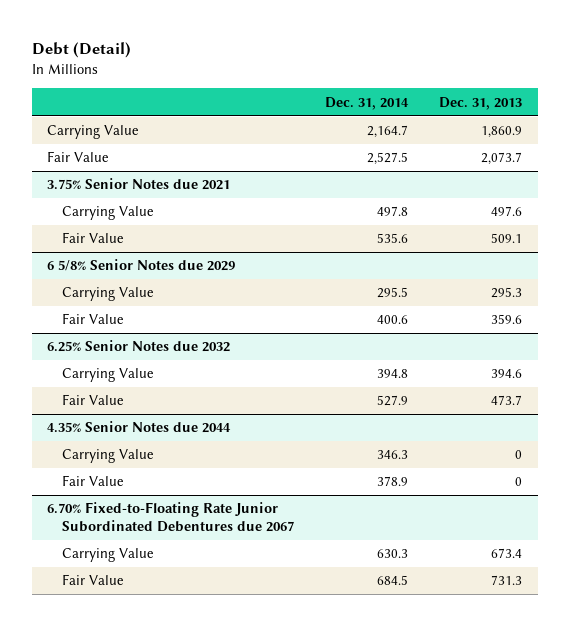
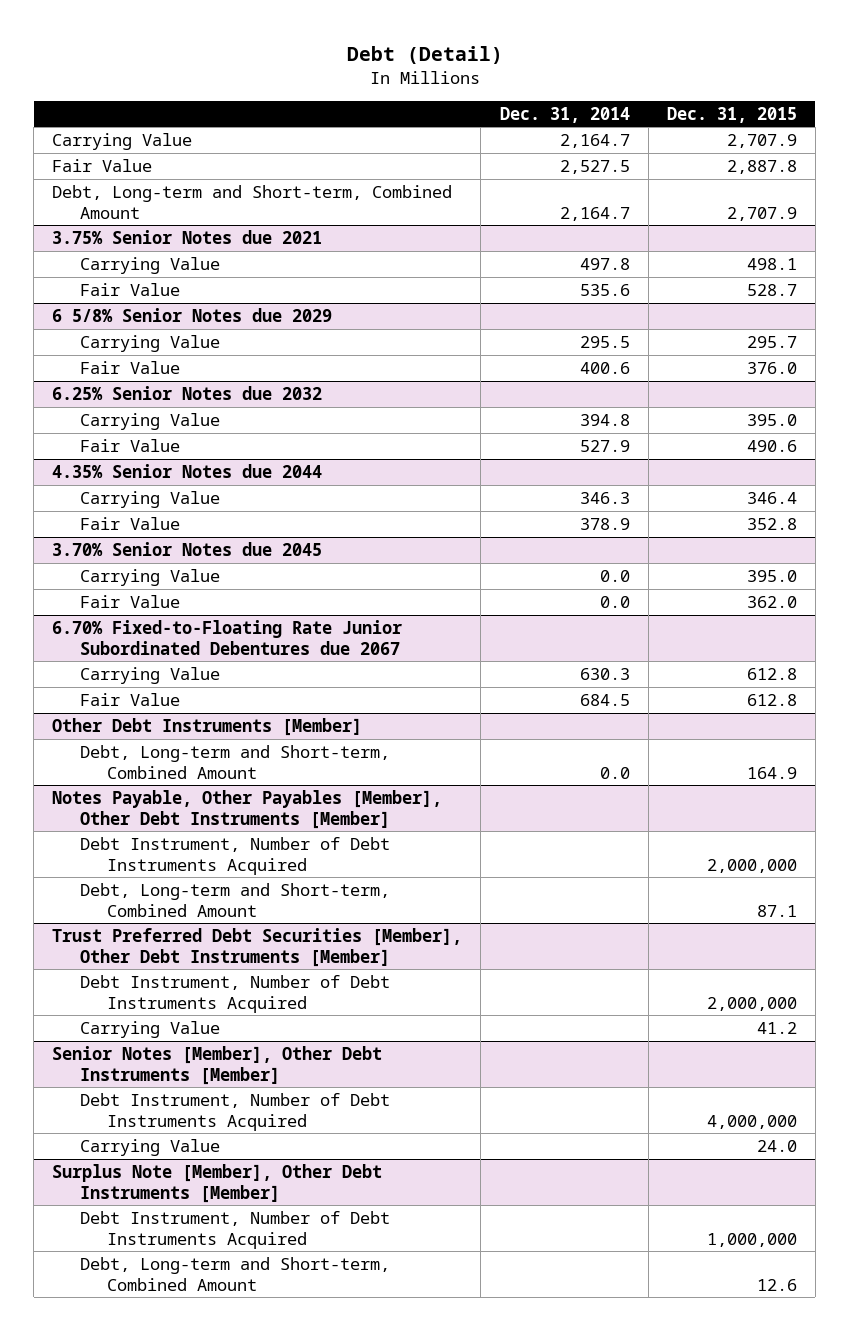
[439,96,523,110] Dec. 31, 2013 -> none
none -> [666,106,797,123] Dec. 31, 2015
none -> [52,184,453,219] Debt, Long-term and Short-term, Combined Amount
none -> [52,541,323,556] 3.70% Senior Notes due 2045
none -> [79,568,220,586] Carrying Value
none -> [79,594,180,608] Fair Value
none -> [52,717,363,736] Other Debt Instruments [Member]
none -> [79,744,390,779] Debt, Long-term and Short-term, Combined Amount
none -> [52,789,443,829] Notes Payable, Other Payables [Member], Other Debt Instruments [Member]
none -> [79,836,390,875] Debt Instrument, Number of Debt Instruments Acquired
none -> [79,882,390,917] Debt, Long-term and Short-term, Combined Amount
none -> [52,927,463,967] Trust Preferred Debt Securities [Member], Other Debt Instruments [Member]
none -> [79,974,390,1013] Debt Instrument, Number of Debt Instruments Acquired
none -> [79,1020,220,1038] Carrying Value
none -> [52,1045,383,1085] Senior Notes [Member], Other Debt Instruments [Member]
none -> [79,1092,390,1131] Debt Instrument, Number of Debt Instruments Acquired
none -> [79,1138,220,1156] Carrying Value
none -> [52,1163,383,1203] Surplus Note [Member], Other Debt Instruments [Member]
none -> [79,1210,390,1249] Debt Instrument, Number of Debt Instruments Acquired
none -> [79,1256,390,1291] Debt, Long-term and Short-term, Combined Amount

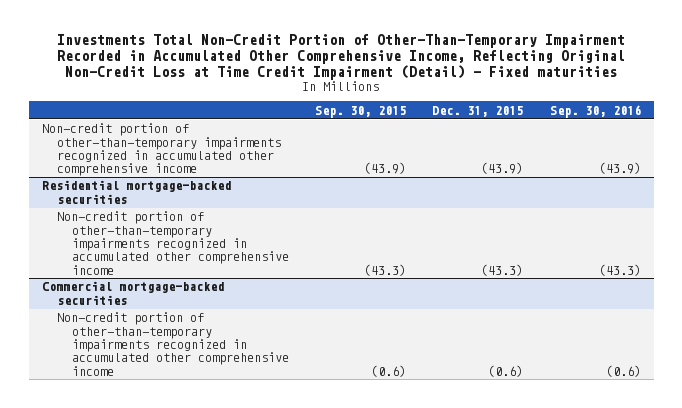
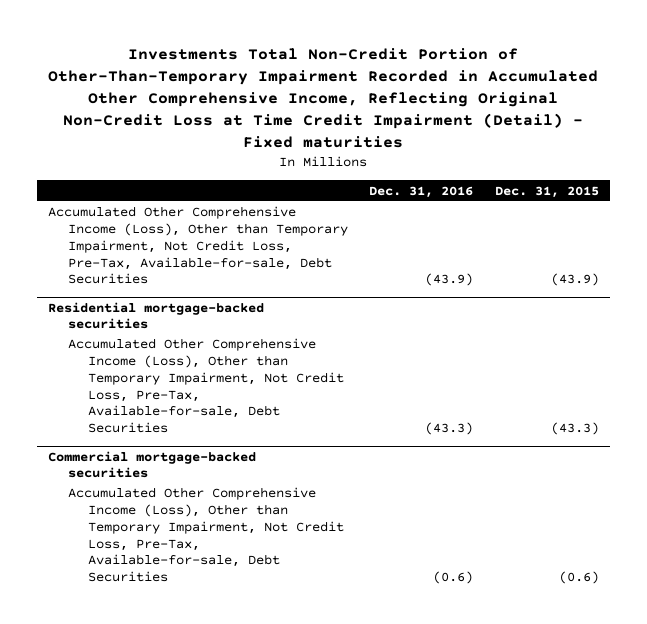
[315,105,407,118] Sep. 30, 2015 -> none
[549,104,641,118] Sep. 30, 2016 -> none
none -> [369,185,474,198] Dec. 31, 2016
[41,123,281,177] Non-credit portion of other-than-temporary impairments recognized in accumulated other comprehensive income -> [47,206,348,285] Accumulated Other Comprehensive Income (Loss), Other than Temporary Impairment, Not Credit Loss, Pre-Tax, Available-for-sale, Debt Securities
[56,211,289,275] Non-credit portion of other-than-temporary impairments recognized in accumulated other comprehensive income -> [67,338,345,434] Accumulated Other Comprehensive Income (Loss), Other than Temporary Impairment, Not Credit Loss, Pre-Tax, Available-for-sale, Debt Securities
[56,312,289,376] Non-credit portion of other-than-temporary impairments recognized in accumulated other comprehensive income -> [67,487,345,583] Accumulated Other Comprehensive Income (Loss), Other than Temporary Impairment, Not Credit Loss, Pre-Tax, Available-for-sale, Debt Securities

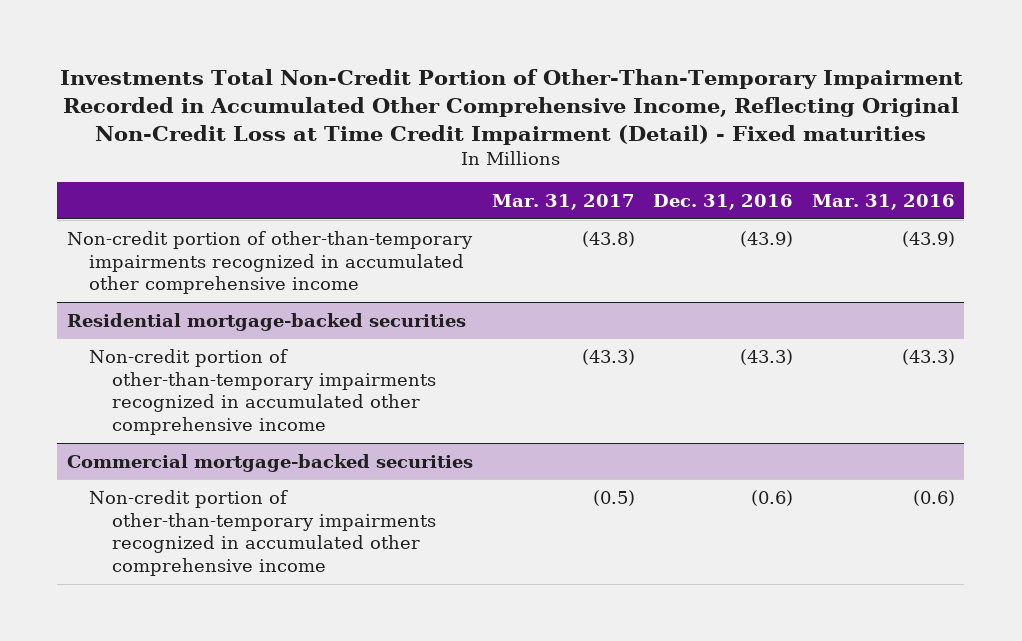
[494,185,599,198] Dec. 31, 2015 -> none
none -> [491,194,635,211] Mar. 31, 2017
none -> [812,194,956,211] Mar. 31, 2016
[47,206,348,285] Accumulated Other Comprehensive Income (Loss), Other than Temporary Impairment, Not Credit Loss, Pre-Tax, Available-for-sale, Debt Securities -> [66,230,473,295] Non-credit portion of other-than-temporary impairments recognized in accumulated other comprehensive income
[67,338,345,434] Accumulated Other Comprehensive Income (Loss), Other than Temporary Impairment, Not Credit Loss, Pre-Tax, Available-for-sale, Debt Securities -> [89,348,436,436] Non-credit portion of other-than-temporary impairments recognized in accumulated other comprehensive income
[67,487,345,583] Accumulated Other Comprehensive Income (Loss), Other than Temporary Impairment, Not Credit Loss, Pre-Tax, Available-for-sale, Debt Securities -> [89,489,436,577] Non-credit portion of other-than-temporary impairments recognized in accumulated other comprehensive income

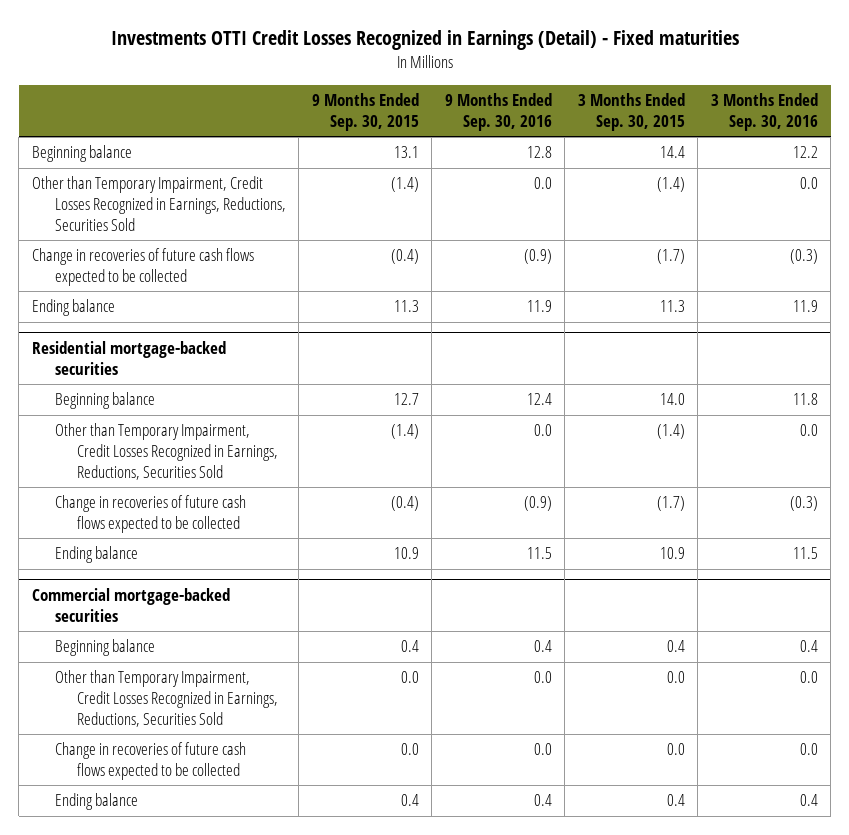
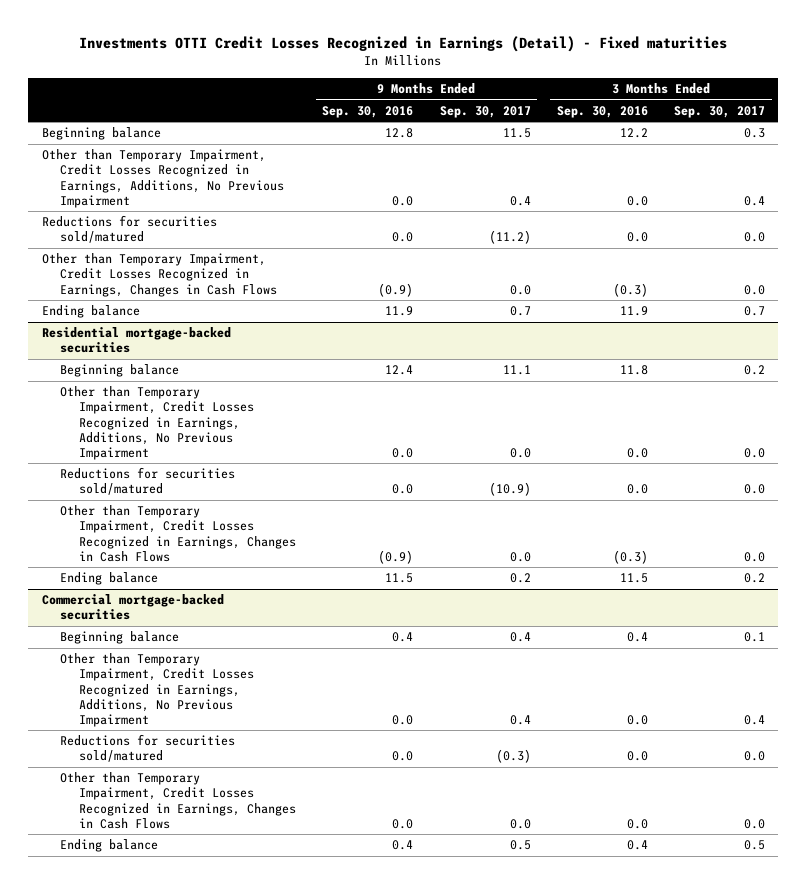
[311,93,419,132] 9 Months Ended Sep. 30, 2015 -> none
[577,93,685,132] 3 Months Ended Sep. 30, 2015 -> none
none -> [439,105,531,118] Sep. 30, 2017
none -> [674,105,766,118] Sep. 30, 2017
[31,248,254,287] Change in recoveries of future cash flows expected to be collected -> none
none -> [41,149,285,208] Other than Temporary Impairment, Credit Losses Recognized in Earnings, Additions, No Previous Impairment
[31,176,286,231] Other than Temporary Impairment, Credit Losses Recognized in Earnings, Reductions, Securities Sold -> [41,215,217,244] Reductions for securities sold/matured
none -> [41,253,278,297] Other than Temporary Impairment, Credit Losses Recognized in Earnings, Changes in Cash Flows
[54,495,246,534] Change in recoveries of future cash flows expected to be collected -> none
none -> [60,386,254,460] Other than Temporary Impairment, Credit Losses Recognized in Earnings, Additions, No Previous Impairment
[54,423,279,480] Other than Temporary Impairment, Credit Losses Recognized in Earnings, Reductions, Securities Sold -> [60,467,236,496] Reductions for securities sold/matured
none -> [60,505,296,562] Other than Temporary Impairment, Credit Losses Recognized in Earnings, Changes in Cash Flows
[54,742,246,781] Change in recoveries of future cash flows expected to be collected -> none
none -> [60,653,254,727] Other than Temporary Impairment, Credit Losses Recognized in Earnings, Additions, No Previous Impairment
[54,670,279,727] Other than Temporary Impairment, Credit Losses Recognized in Earnings, Reductions, Securities Sold -> [60,734,236,763] Reductions for securities sold/matured
none -> [60,772,296,829] Other than Temporary Impairment, Credit Losses Recognized in Earnings, Changes in Cash Flows

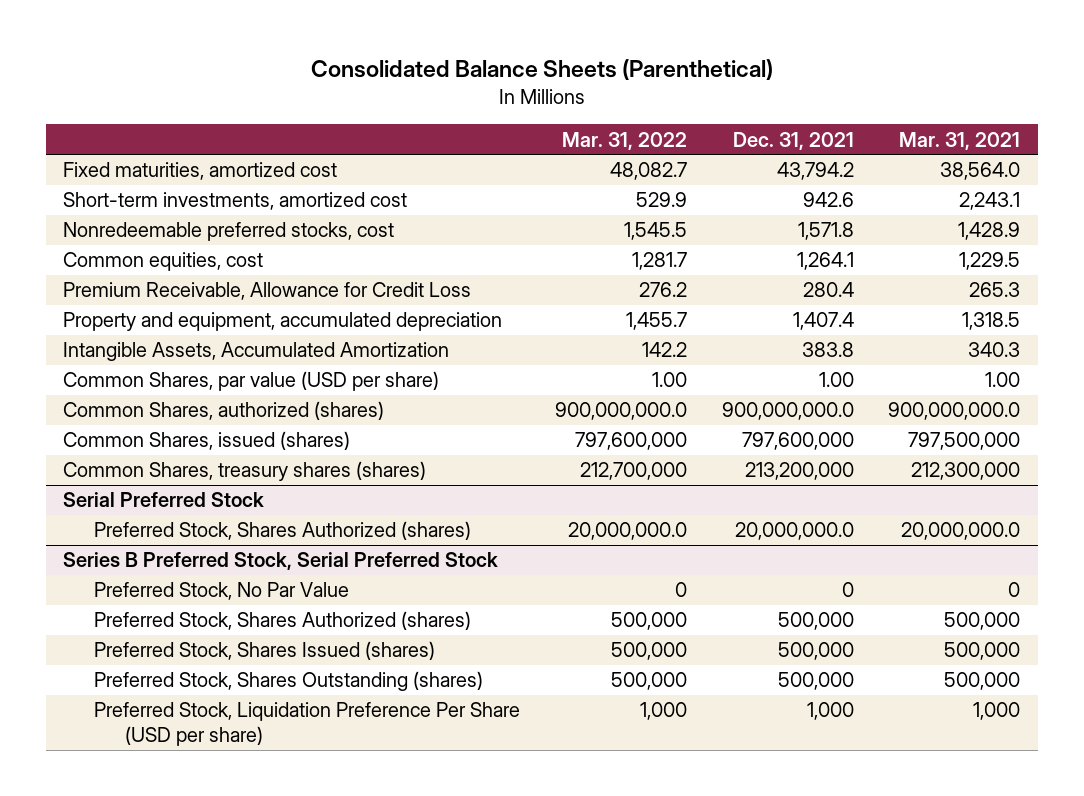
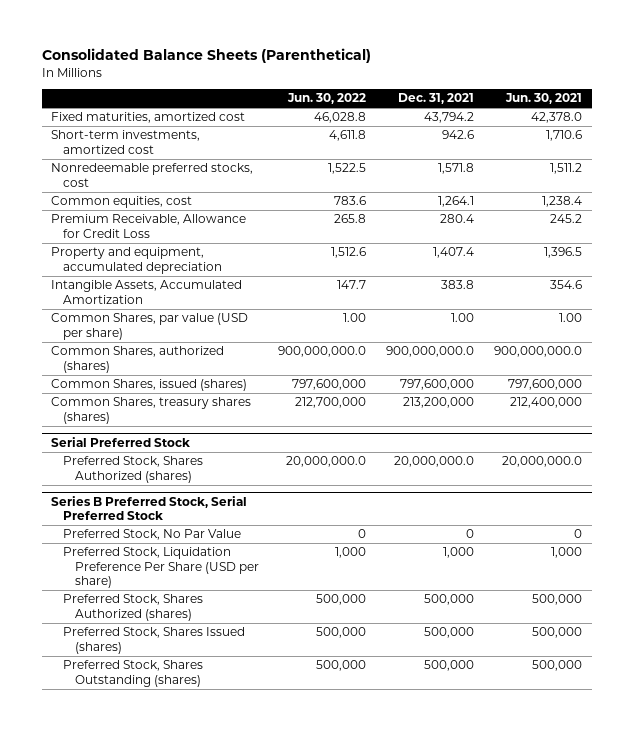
[561,131,687,150] Mar. 31, 2022 -> none
[899,131,1021,150] Mar. 31, 2021 -> none
none -> [287,93,367,105] Jun. 30, 2022
none -> [504,93,582,105] Jun. 30, 2021
[94,702,521,747] Preferred Stock, Liquidation Preference Per Share (USD per share) -> [63,547,259,589] Preferred Stock, Liquidation Preference Per Share (USD per share)

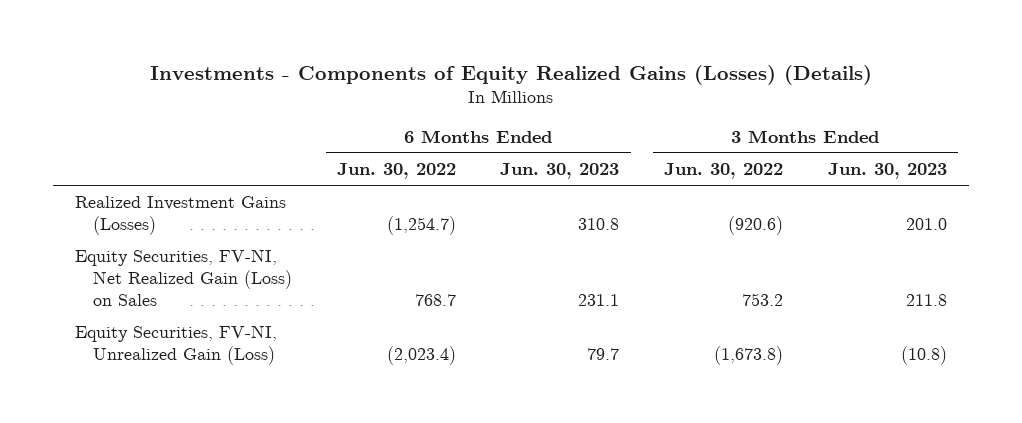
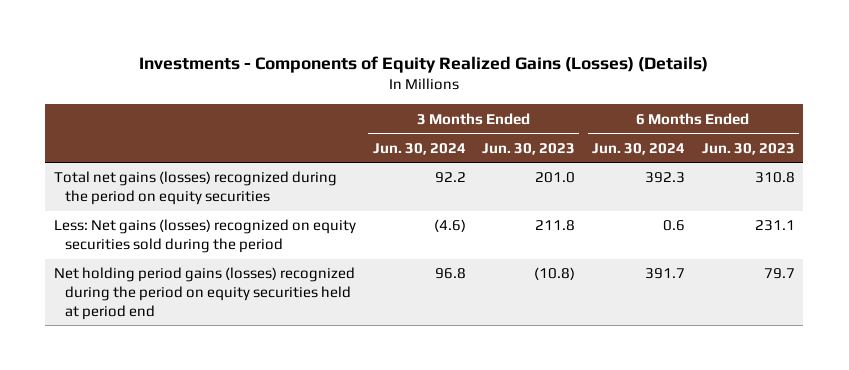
[336,163,456,180] Jun. 30, 2022 -> none
[664,163,784,180] Jun. 30, 2022 -> none
none -> [372,142,466,155] Jun. 30, 2024
none -> [592,142,686,155] Jun. 30, 2024
[74,196,286,235] Realized Investment Gains (Losses) -> [53,171,337,206] Total net gains (losses) recognized during the period on equity securities
[74,249,293,306] Equity Securities, FV-NI, Net Realized Gain (Loss) on Sales -> [53,219,356,254] Less: Net gains (losses) recognized on equity securities sold during the period
[74,325,277,365] Equity Securities, FV-NI, Unrealized Gain (Loss) -> [53,267,355,320] Net holding period gains (losses) recognized during the period on equity securities held at period end

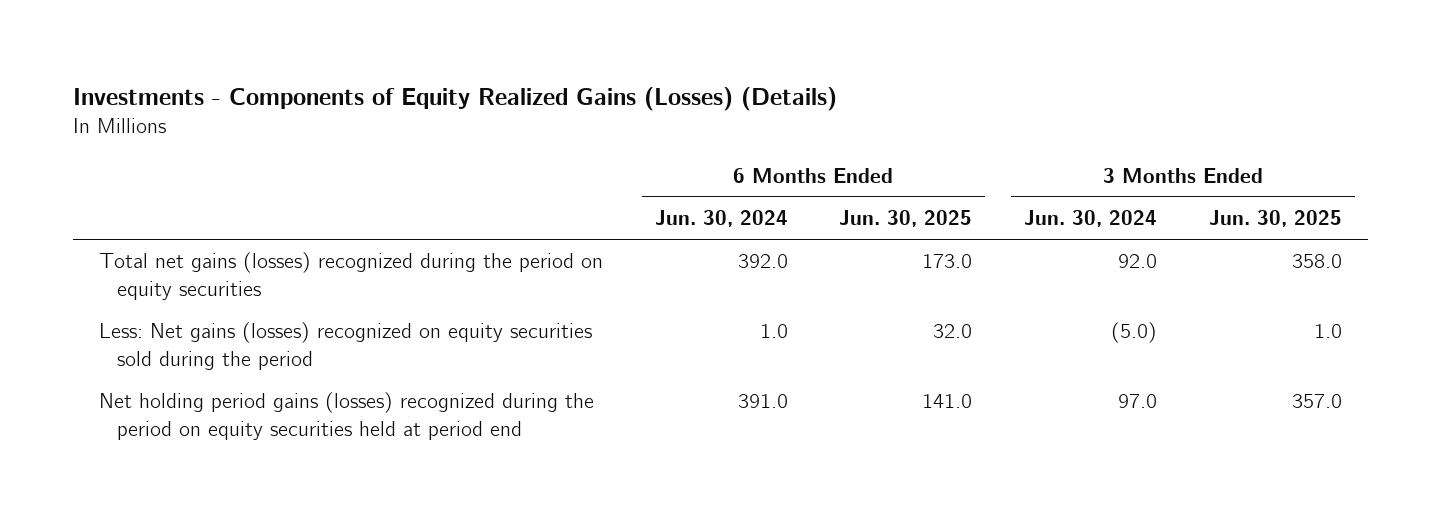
[482,142,576,155] Jun. 30, 2023 -> none
[701,142,795,155] Jun. 30, 2023 -> none
none -> [839,210,973,228] Jun. 30, 2025
none -> [1209,210,1343,228] Jun. 30, 2025
[434,172,466,184] 92.2 -> [1118,254,1158,269] 92.0
[645,172,686,184] 392.3 -> [737,254,788,269] 392.0
[433,219,466,233] (4.6) -> [1111,322,1158,344] (5.0)
[663,220,686,232] 0.6 -> [759,324,788,339] 1.0
[434,268,466,280] 96.8 -> [1118,394,1158,409] 97.0
[645,268,686,280] 391.7 -> [737,394,788,409] 391.0

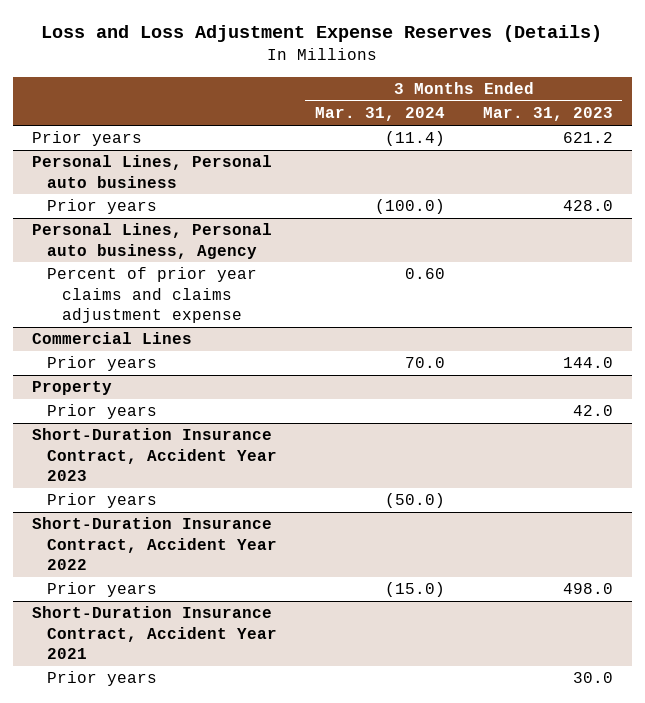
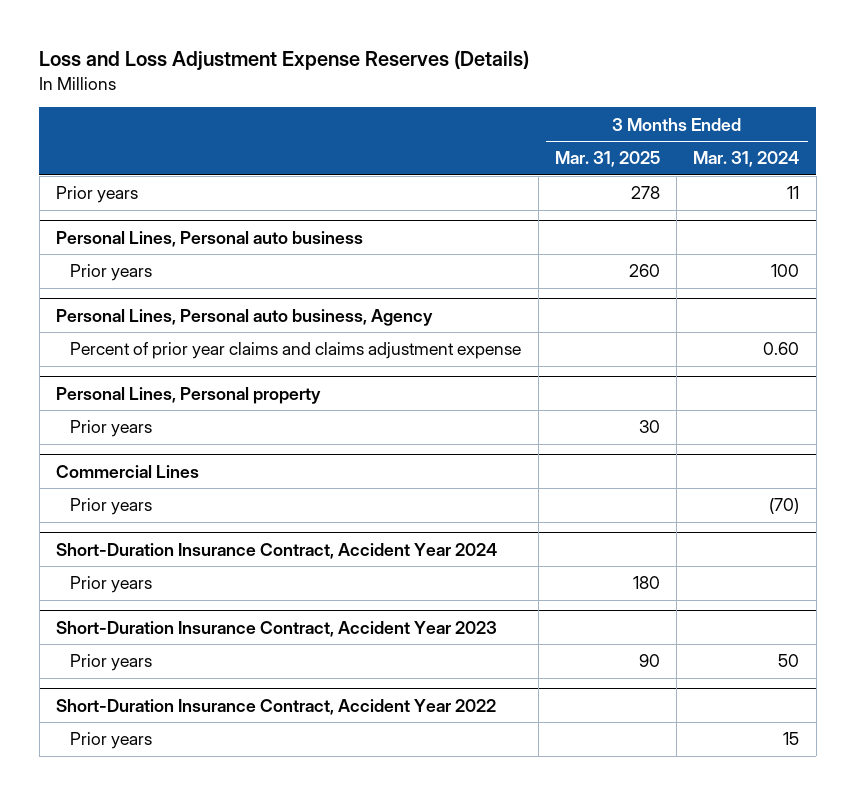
[482,107,613,122] Mar. 31, 2023 -> none
none -> [554,151,660,168] Mar. 31, 2025
[384,131,445,147] (11.4) -> [787,186,800,200] 11
[374,199,445,215] (100.0) -> [771,264,800,278] 100
none -> [56,386,322,404] Personal Lines, Personal property
none -> [70,420,153,438] Prior years
[32,381,113,396] Property -> none
[404,357,445,369] 70.0 -> [769,498,800,515] (70)
none -> [56,542,498,559] Short-Duration Insurance Contract, Accident Year 2024
[384,493,445,509] (50.0) -> [778,654,800,668] 50
[32,606,277,659] Short-Duration Insurance Contract, Accident Year 2021 -> none
[46,671,157,687] Prior years -> none
[384,582,445,598] (15.0) -> [783,732,800,746] 15

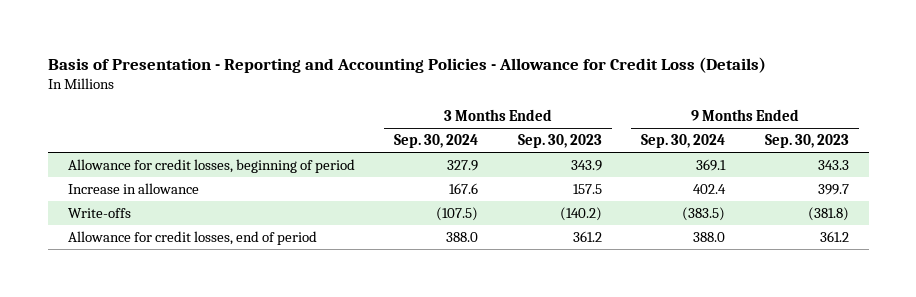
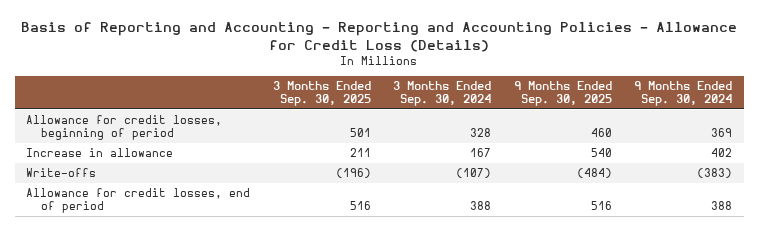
[47,56,766,73] Basis of Presentation - Reporting and Accounting Policies - Allowance for Credit Loss (Details) -> [21,22,738,52] Basis of Reporting and Accounting - Reporting and Accounting Policies - Allowance for Credit Loss (Details)
[517,134,602,149] Sep. 30, 2023 -> none
[764,134,849,149] Sep. 30, 2023 -> none
none -> [272,80,371,107] 3 Months Ended Sep. 30, 2025
none -> [513,80,612,107] 9 Months Ended Sep. 30, 2025
[447,160,479,172] 327.9 -> [470,128,492,138] 328
[696,159,727,172] 369.1 -> [711,128,733,138] 369
[449,183,479,195] 167.6 -> [470,148,492,158] 167
[693,184,727,195] 402.4 -> [711,148,733,158] 402
[436,207,479,222] (107.5) -> [456,168,492,179] (107)
[682,207,726,222] (383.5) -> [697,168,733,179] (383)
[446,232,479,243] 388.0 -> [470,201,492,211] 388
[693,232,726,243] 388.0 -> [711,201,733,211] 388

